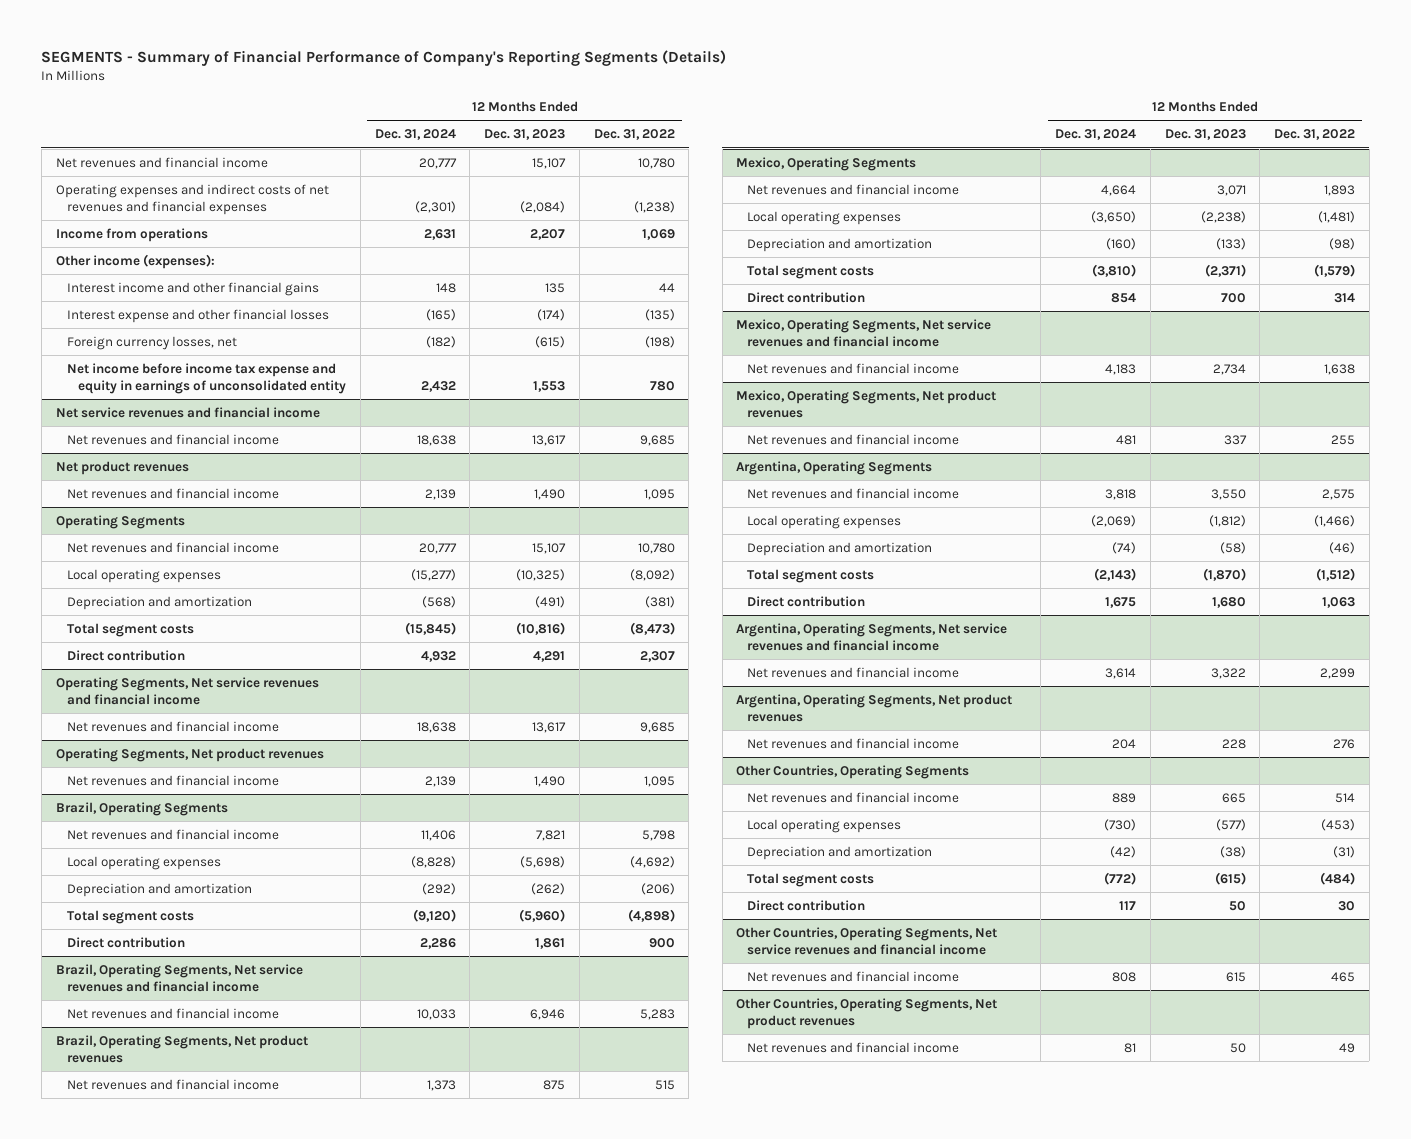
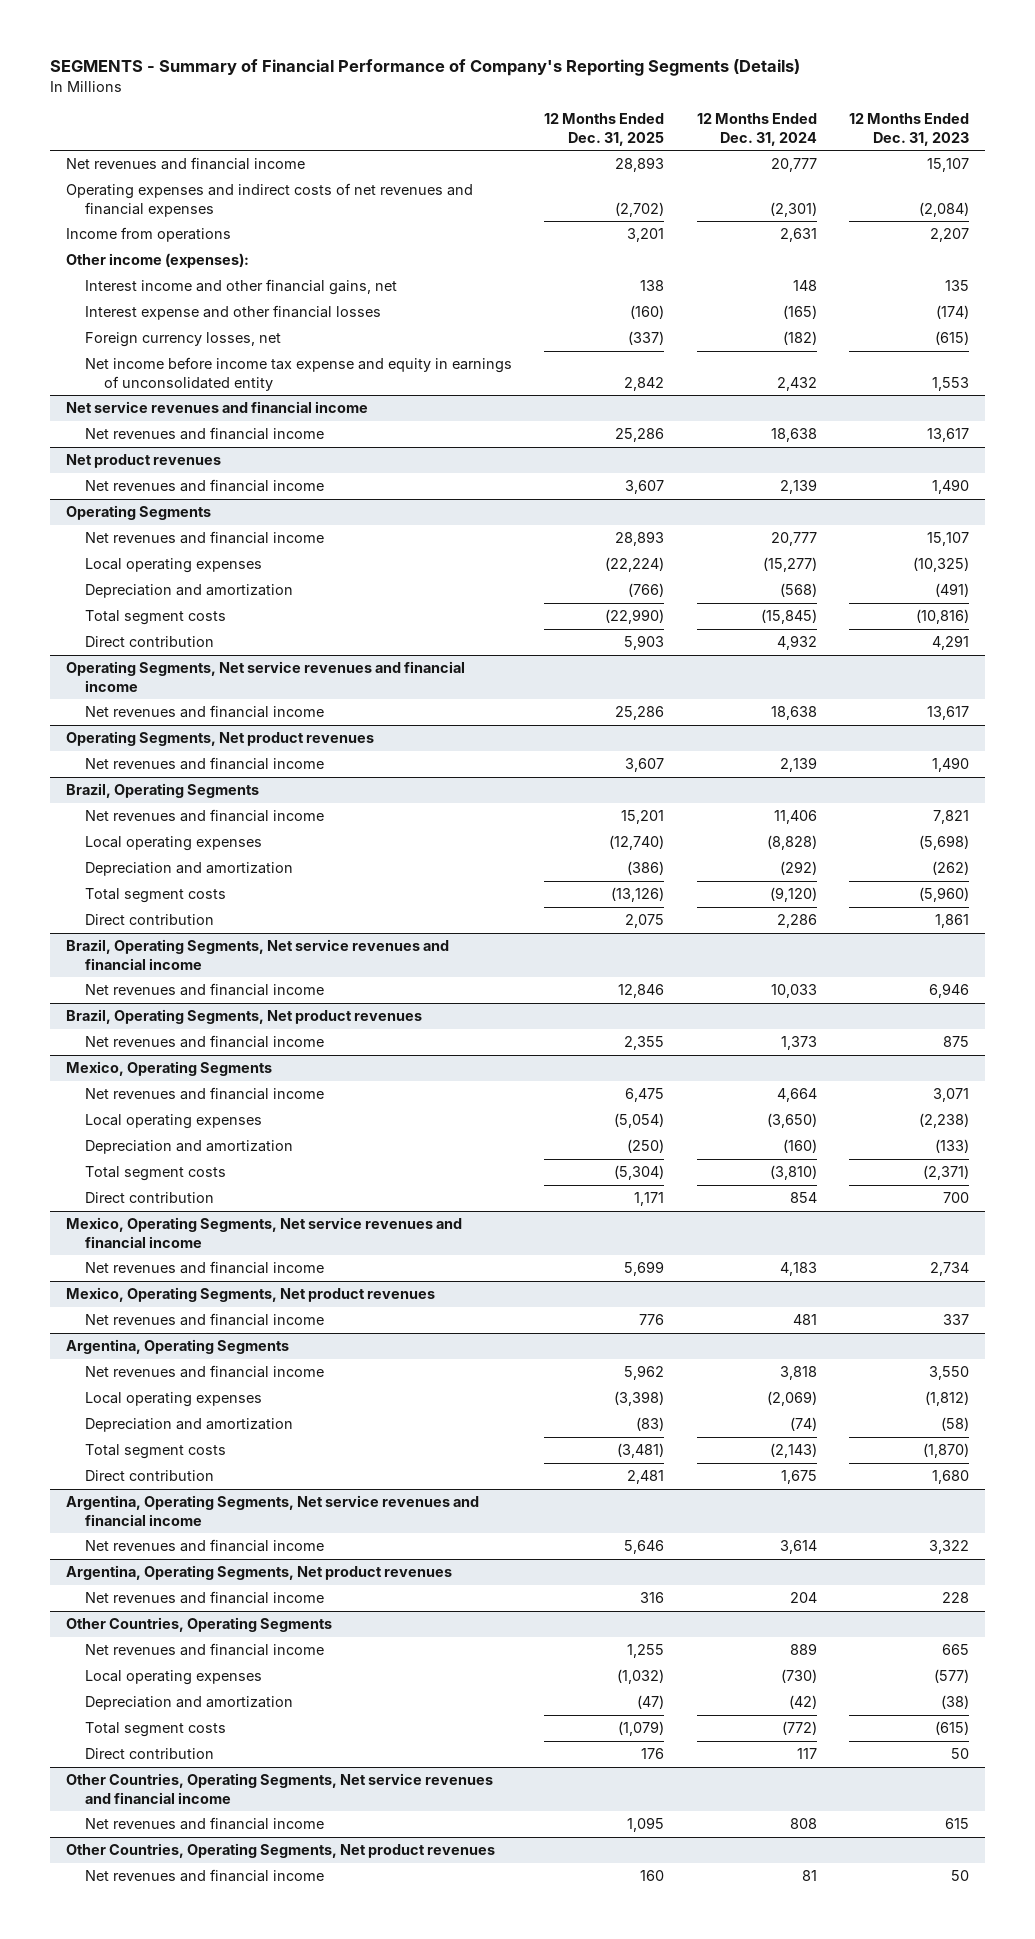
[593,129,675,141] Dec. 31, 2022 -> none
none -> [544,113,665,146] 12 Months Ended Dec. 31, 2025
[66,281,319,296] Interest income and other financial gains -> [84,279,397,296] Interest income and other financial gains, net

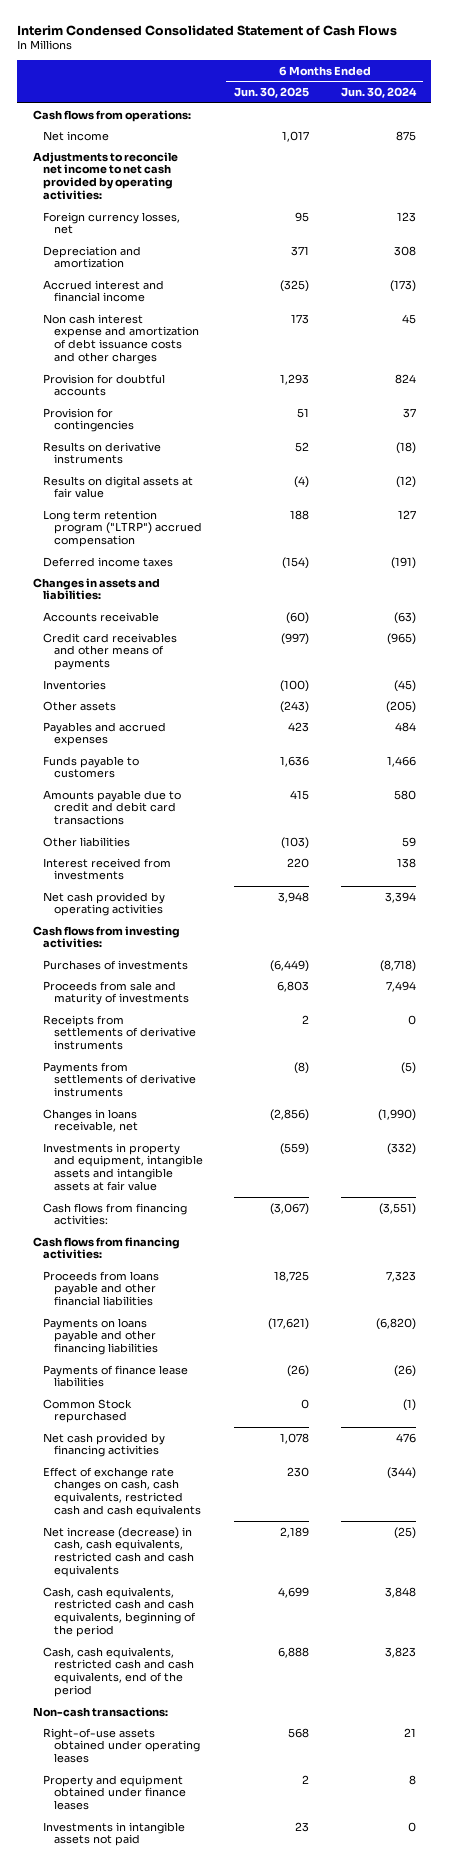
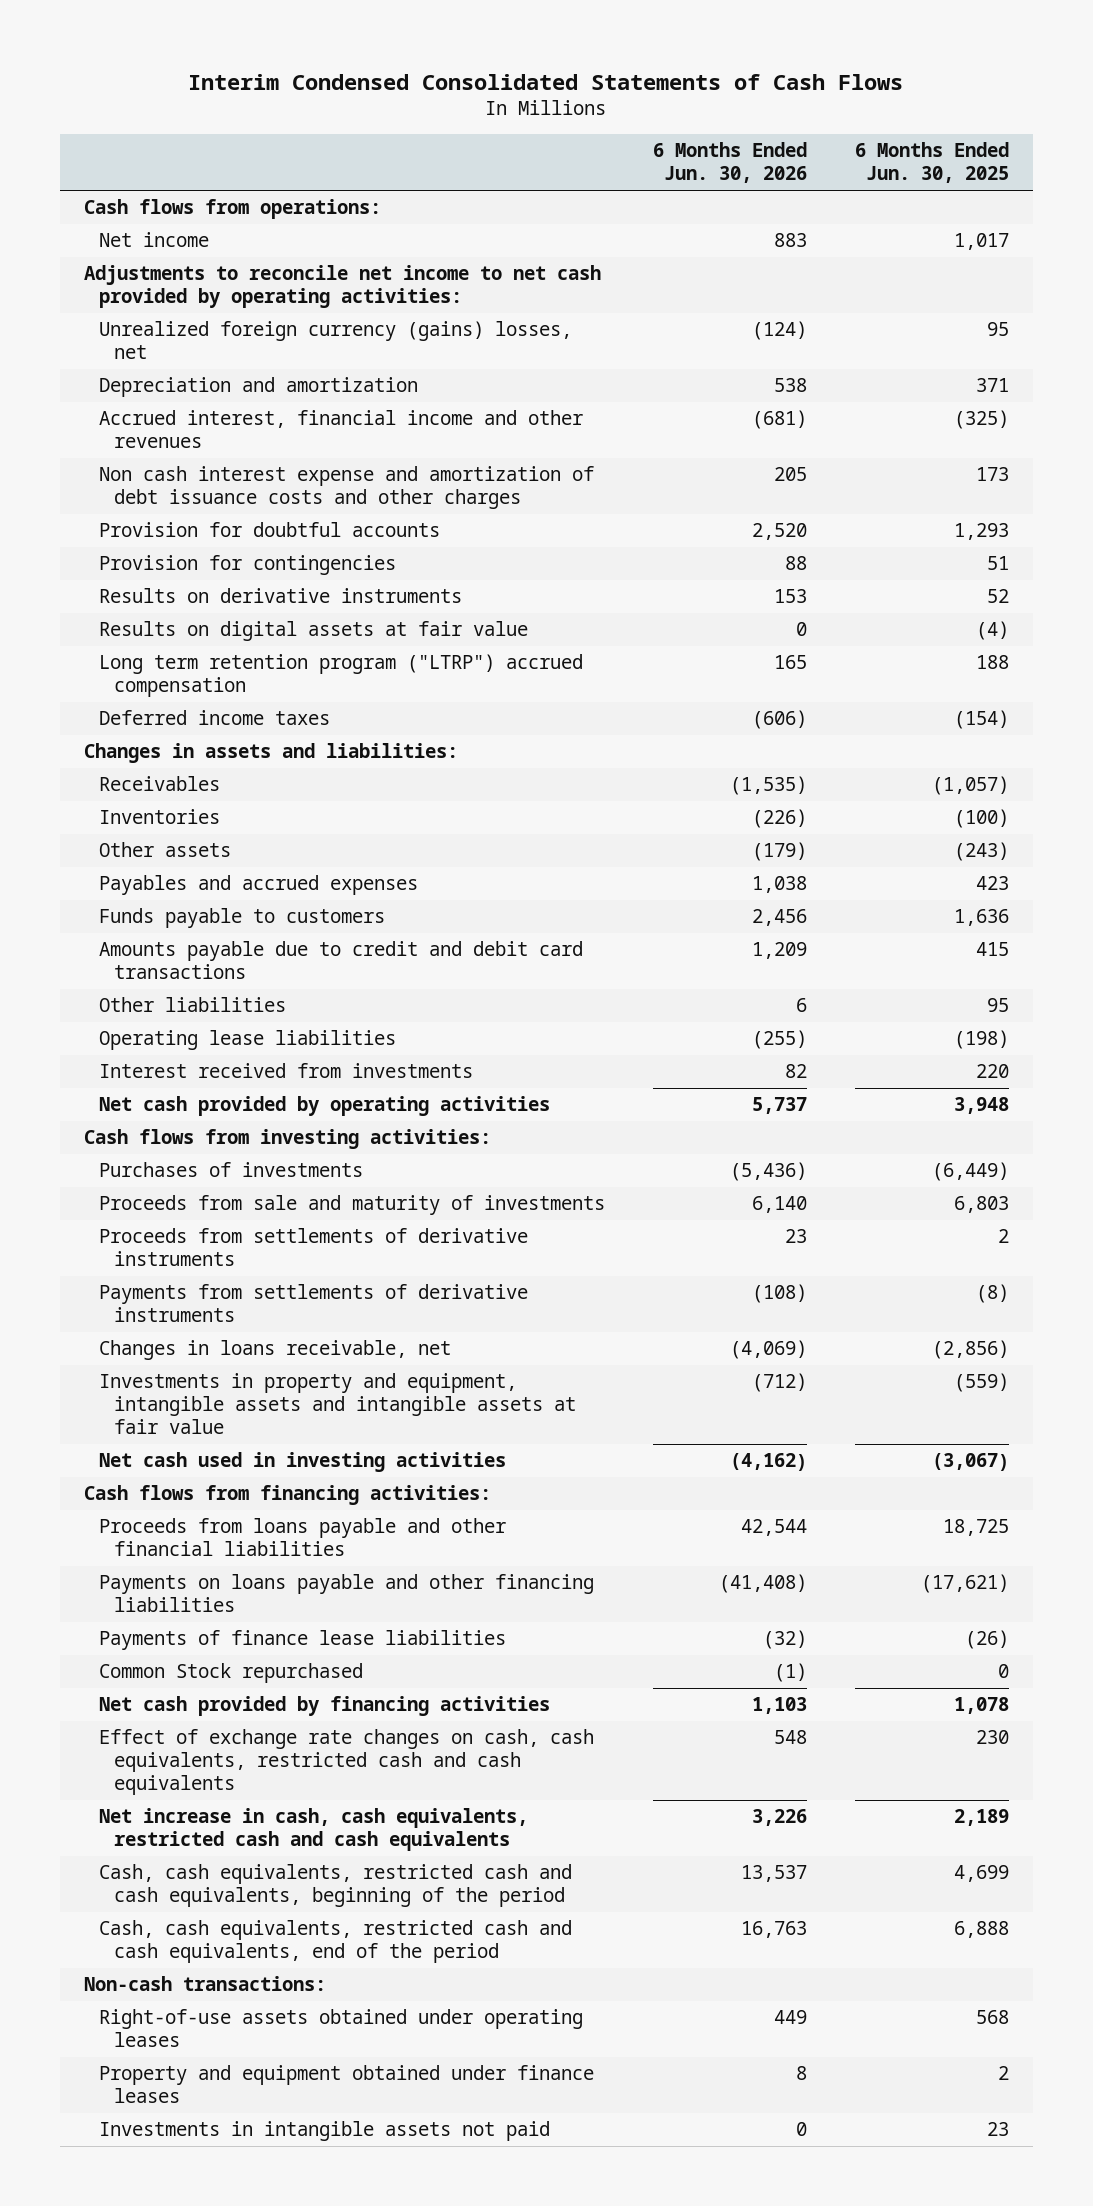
[17,24,398,36] Interim Condensed Consolidated Statement of Cash Flows -> [188,73,904,90] Interim Condensed Consolidated Statements of Cash Flows
[340,86,417,98] Jun. 30, 2024 -> none
none -> [653,142,808,184] 6 Months Ended Jun. 30, 2026
[43,211,181,235] Foreign currency losses, net -> [99,321,573,360] Unrealized foreign currency (gains) losses, net
[43,279,165,303] Accrued interest and financial income -> [99,410,584,449] Accrued interest, financial income and other revenues
[43,611,160,622] Accounts receivable -> none
[43,632,178,671] Credit card receivables and other means of payments -> none
none -> [99,776,221,792] Receivables
[281,836,310,849] (103) -> [986,998,1009,1013] 95
none -> [99,1030,397,1051] Operating lease liabilities
[43,1014,196,1051] Receipts from settlements of derivative instruments -> [99,1228,529,1267] Proceeds from settlements of derivative instruments
[43,1202,188,1226] Cash flows from financing activities: -> [99,1452,507,1473] Net cash used in investing activities
[43,1526,194,1578] Net increase (decrease) in cash, cash equivalents, restricted cash and cash equivalents -> [99,1808,529,1852] Net increase in cash, cash equivalents, restricted cash and cash equivalents

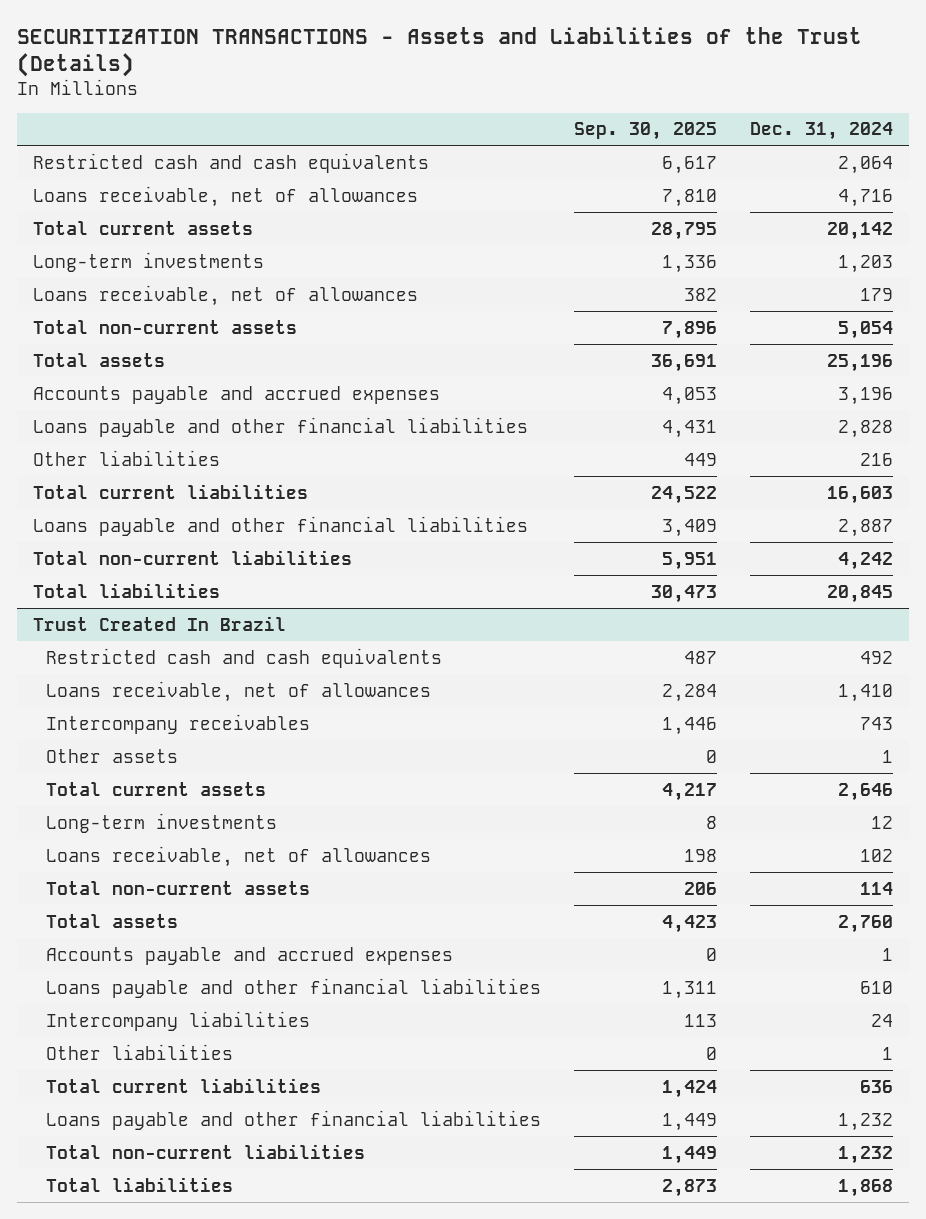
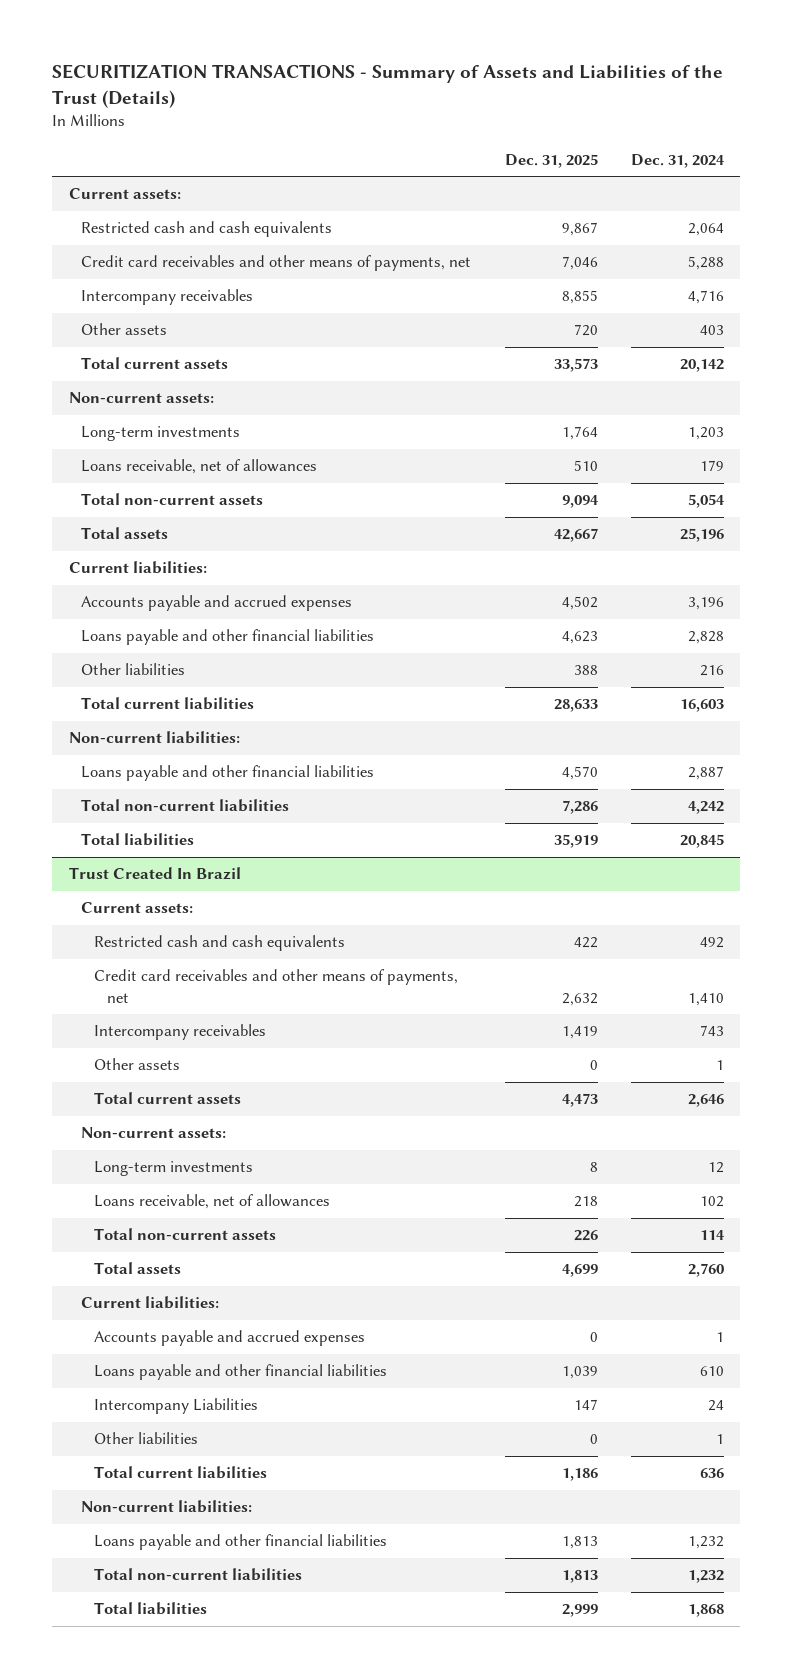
[16,26,862,78] SECURITIZATION TRANSACTIONS - Assets and Liabilities of the Trust (Details) -> [51,63,723,108] SECURITIZATION TRANSACTIONS - Summary of Assets and Liabilities of the Trust (Details)
[574,122,718,141] Sep. 30, 2025 -> none
none -> [504,153,598,168] Dec. 31, 2025
none -> [68,188,181,200] Current assets:
none -> [81,255,472,272] Credit card receivables and other means of payments, net
[32,185,418,207] Loans receivable, net of allowances -> [81,289,254,306] Intercompany receivables
none -> [81,323,168,336] Other assets
none -> [68,392,214,404] Non-current assets:
none -> [68,561,207,575] Current liabilities:
none -> [68,731,240,745] Non-current liabilities:
none -> [81,902,194,914] Current assets:
[46,680,432,702] Loans receivable, net of allowances -> [94,969,459,1003] Credit card receivables and other means of payments, net
none -> [81,1127,227,1139] Non-current assets:
none -> [81,1296,220,1310] Current liabilities:
[46,1010,311,1031] Intercompany liabilities -> [94,1398,259,1415] Intercompany Liabilities
none -> [81,1500,253,1514] Non-current liabilities:

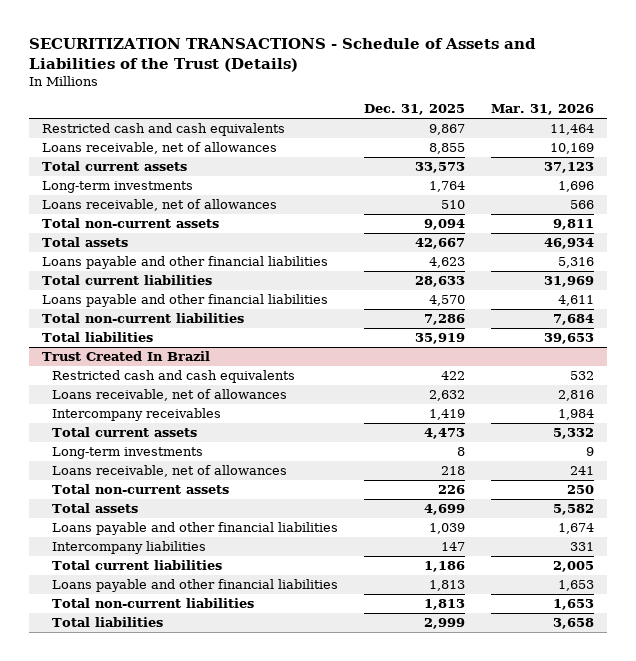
[51,63,723,108] SECURITIZATION TRANSACTIONS - Summary of Assets and Liabilities of the Trust (Details) -> [29,37,537,72] SECURITIZATION TRANSACTIONS - Schedule of Assets and Liabilities of the Trust (Details)
[630,153,725,168] Dec. 31, 2024 -> none
none -> [491,104,595,116] Mar. 31, 2026
[68,188,181,200] Current assets: -> none
[81,255,472,272] Credit card receivables and other means of payments, net -> none
[81,323,168,336] Other assets -> none
[81,289,254,306] Intercompany receivables -> [42,142,278,155] Loans receivable, net of allowances
[68,392,214,404] Non-current assets: -> none
[68,561,207,575] Current liabilities: -> none
[81,595,353,612] Accounts payable and accrued expenses -> none
[81,663,186,676] Other liabilities -> none
[68,731,240,745] Non-current liabilities: -> none
[81,902,194,914] Current assets: -> none
[94,969,459,1003] Credit card receivables and other means of payments, net -> [52,389,288,402] Loans receivable, net of allowances
[94,1058,181,1071] Other assets -> none
[81,1127,227,1139] Non-current assets: -> none
[81,1296,220,1310] Current liabilities: -> none
[94,1330,366,1347] Accounts payable and accrued expenses -> none
[94,1432,199,1445] Other liabilities -> none
[94,1398,259,1415] Intercompany Liabilities -> [52,541,207,555] Intercompany liabilities
[81,1500,253,1514] Non-current liabilities: -> none

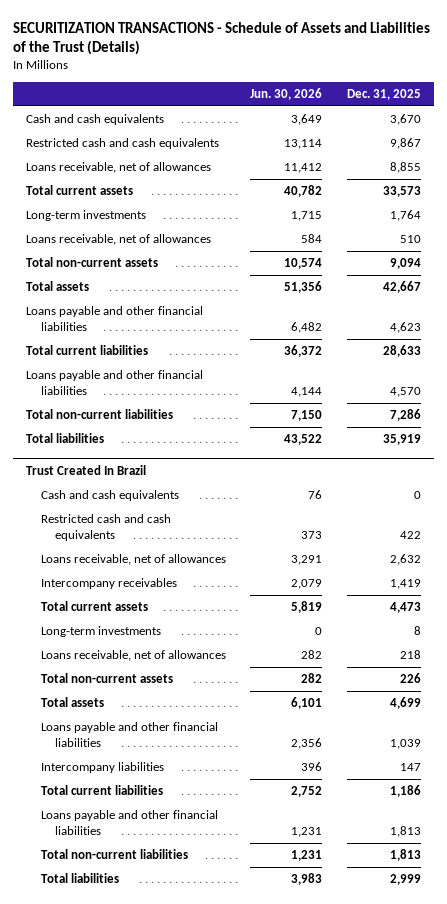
[491,104,595,116] Mar. 31, 2026 -> none
none -> [250,87,323,100] Jun. 30, 2026
none -> [25,114,164,126] Cash and cash equivalents
none -> [40,490,179,502] Cash and cash equivalents

